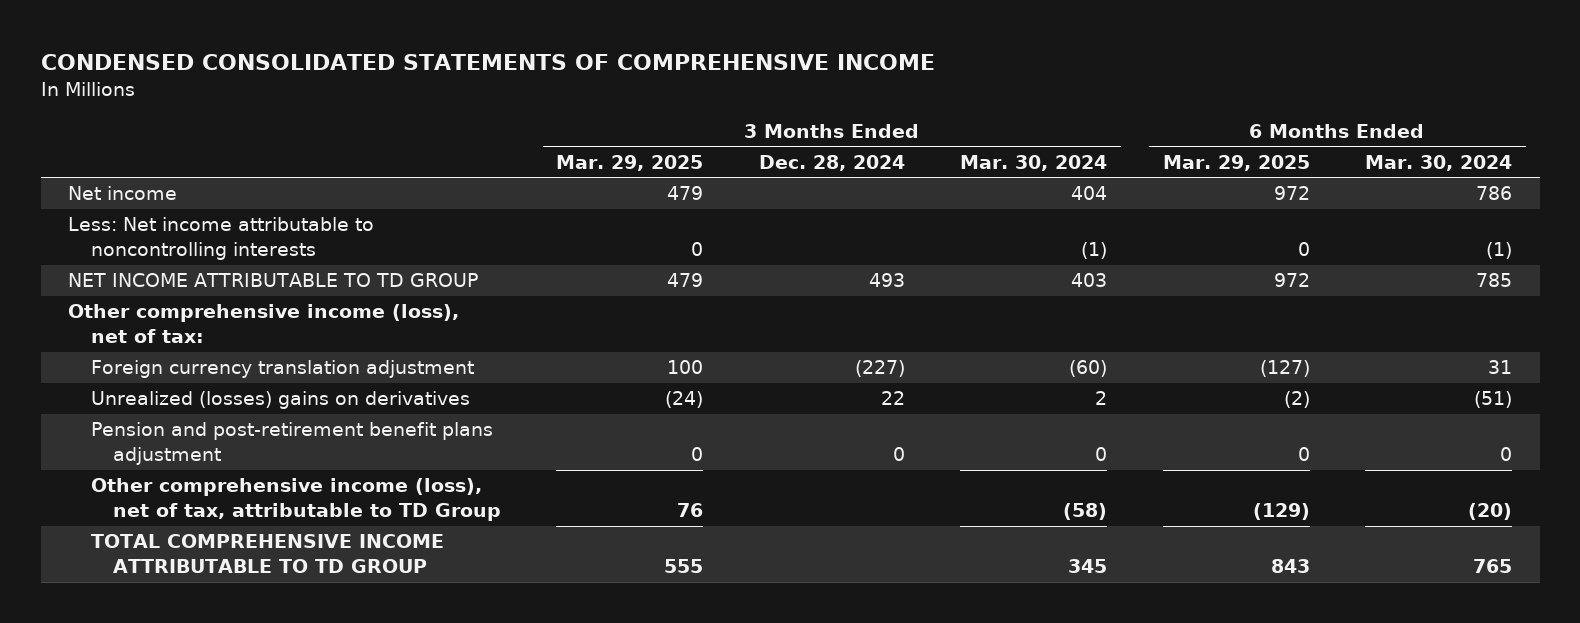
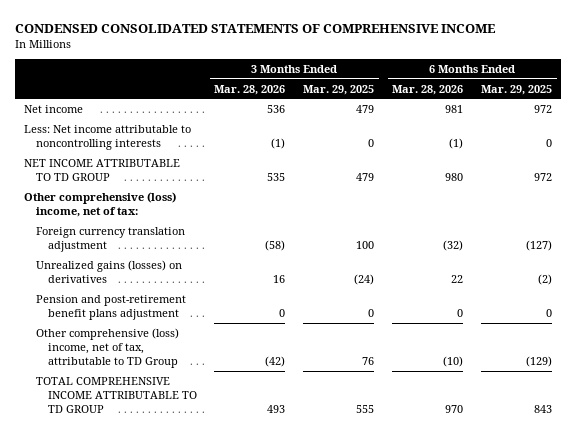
[758,155,905,172] Dec. 28, 2024 -> none
[960,155,1108,172] Mar. 30, 2024 -> none
[1364,155,1512,172] Mar. 30, 2024 -> none
none -> [214,84,286,95] Mar. 28, 2026
none -> [392,84,464,95] Mar. 28, 2026
[68,304,460,344] Other comprehensive income (loss), net of tax: -> [24,191,177,218] Other comprehensive (loss) income, net of tax:
[90,391,470,410] Unrealized (losses) gains on derivatives -> [35,259,182,284] Unrealized gains (losses) on derivatives
[90,478,502,522] Other comprehensive income (loss), net of tax, attributable to TD Group -> [35,327,179,369] Other comprehensive (loss) income, net of tax, attributable to TD Group

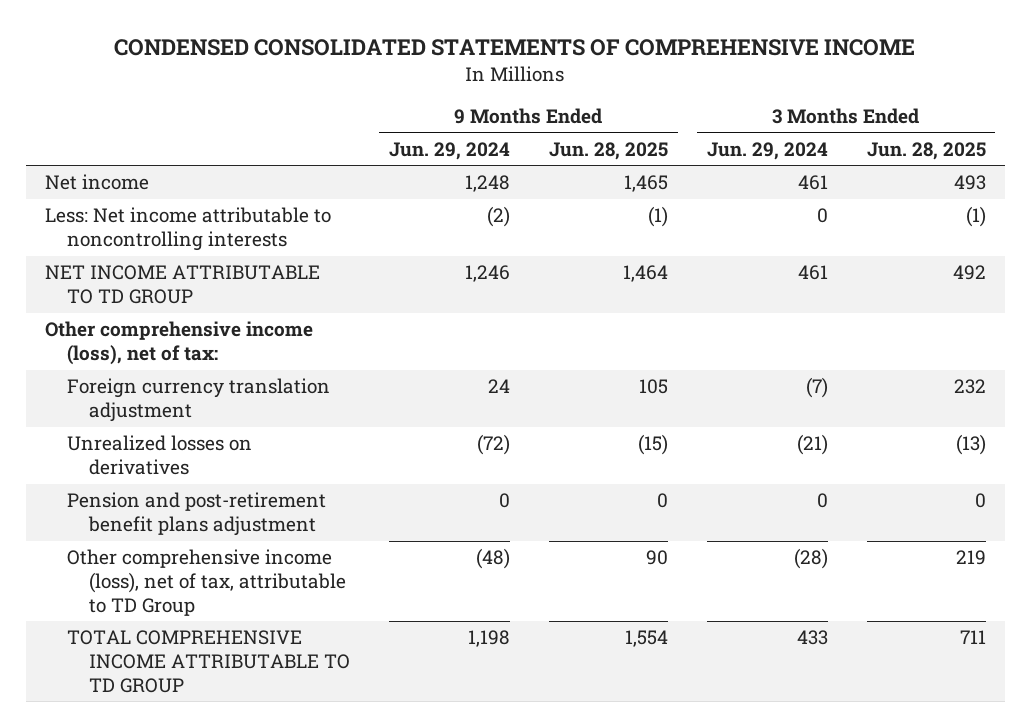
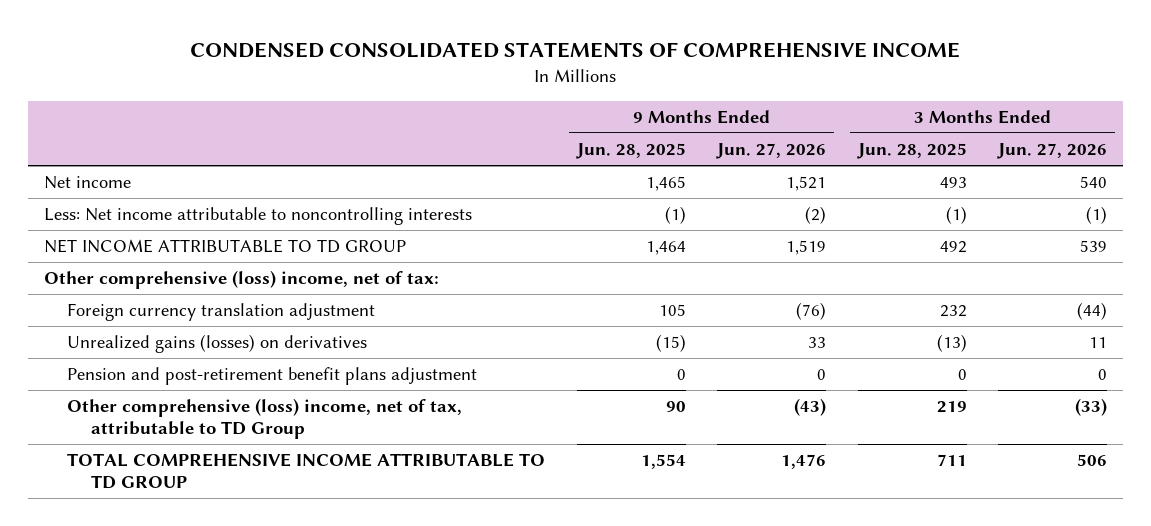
[389,141,511,160] Jun. 29, 2024 -> none
[706,141,828,160] Jun. 29, 2024 -> none
none -> [716,143,827,160] Jun. 27, 2026
none -> [997,143,1108,160] Jun. 27, 2026
[45,321,314,366] Other comprehensive income (loss), net of tax: -> [43,270,439,290] Other comprehensive (loss) income, net of tax:
[67,435,253,476] Unrealized losses on derivatives -> [67,334,368,354] Unrealized gains (losses) on derivatives
[67,549,347,616] Other comprehensive income (loss), net of tax, attributable to TD Group -> [67,398,463,440] Other comprehensive (loss) income, net of tax, attributable to TD Group

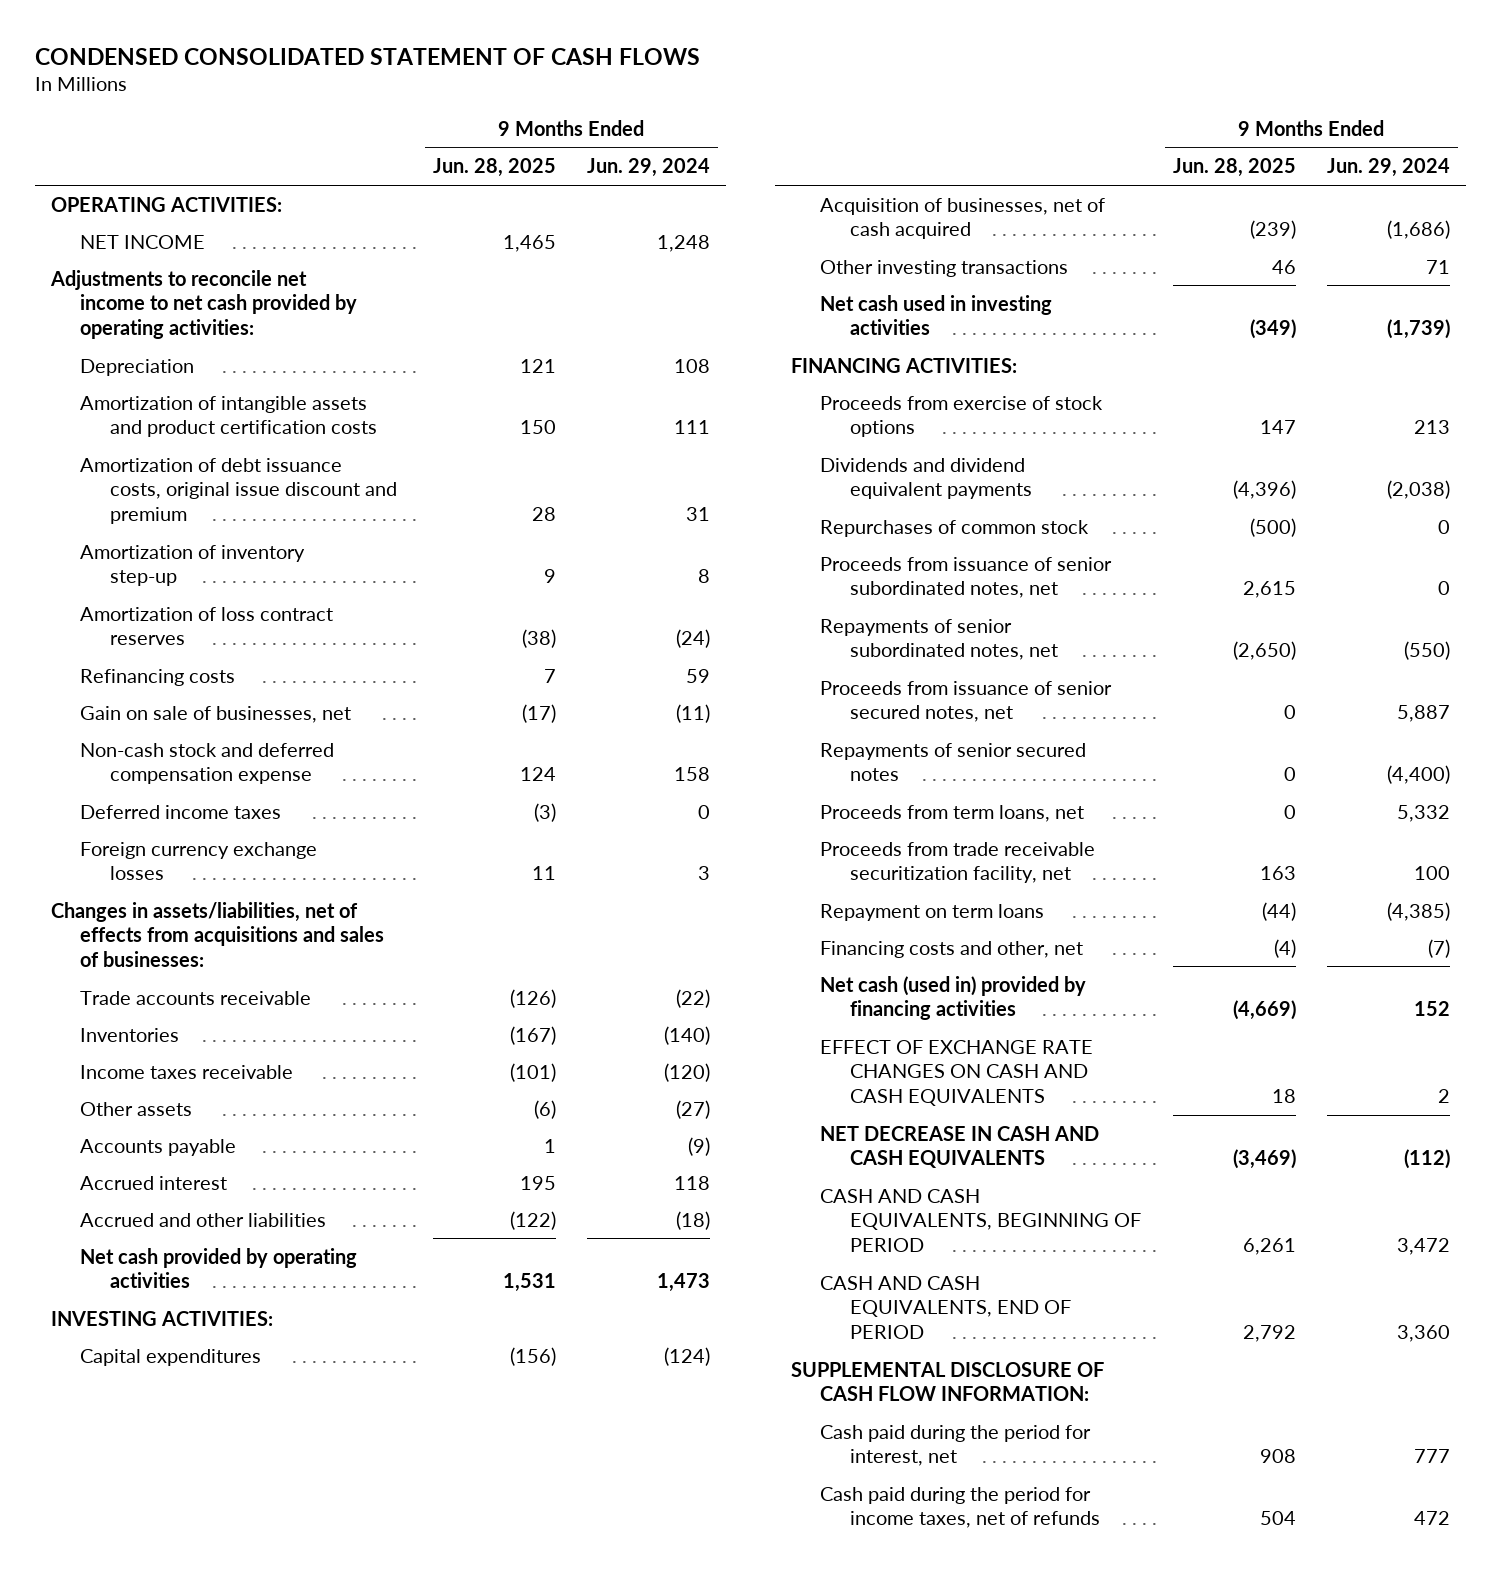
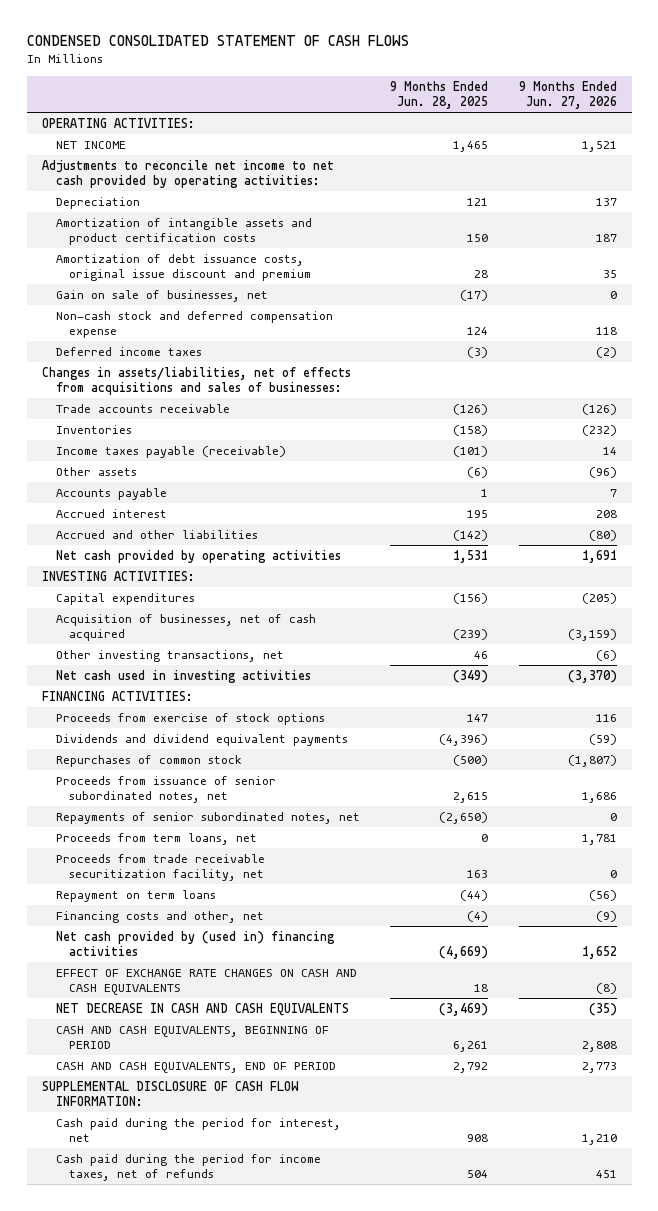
[587,158,711,178] Jun. 29, 2024 -> none
none -> [518,80,617,110] 9 Months Ended Jun. 27, 2026
[80,544,306,587] Amortization of inventory step-up -> none
[80,606,334,646] Amortization of loss contract reserves -> none
[80,668,236,686] Refinancing costs -> none
[80,841,318,881] Foreign currency exchange losses -> none
[509,1025,556,1045] (167) -> [453,424,489,436] (158)
[80,1064,294,1079] Income taxes receivable -> [55,445,286,458] Income taxes payable (receivable)
[509,1210,556,1230] (122) -> [453,529,489,541] (142)
[820,259,1069,277] Other investing transactions -> [55,649,284,662] Other investing transactions, net
[820,680,1113,723] Proceeds from issuance of senior secured notes, net -> none
[820,742,1087,782] Repayments of senior secured notes -> none
[820,975,1087,1021] Net cash (used in) provided by financing activities -> [55,930,335,957] Net cash provided by (used in) financing activities

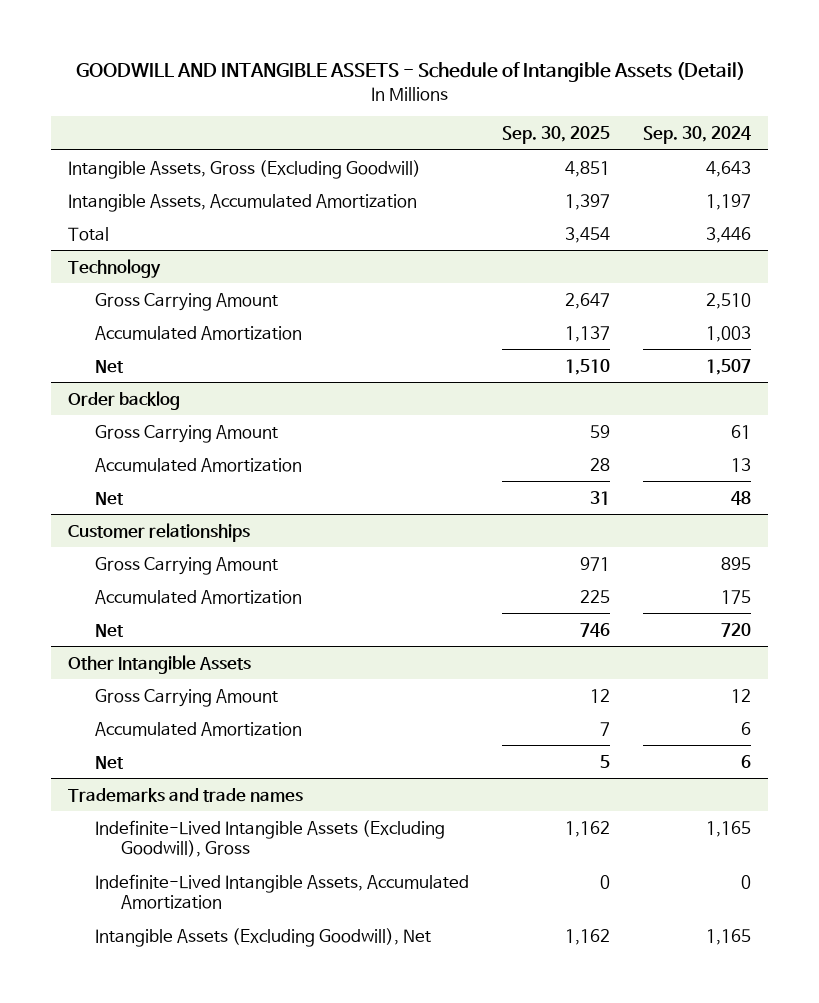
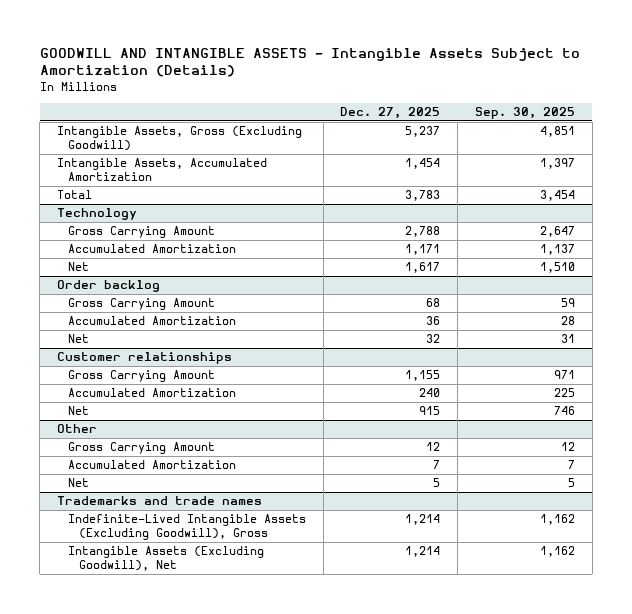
[75,62,745,83] GOODWILL AND INTANGIBLE ASSETS - Schedule of Intangible Assets (Detail) -> [39,47,580,78] GOODWILL AND INTANGIBLE ASSETS - Intangible Assets Subject to Amortization (Details)
[643,126,752,145] Sep. 30, 2024 -> none
none -> [340,106,441,119] Dec. 27, 2025
[67,654,251,674] Other Intangible Assets -> [57,424,98,434] Other
[94,873,469,910] Indefinite-Lived Intangible Assets, Accumulated Amortization -> none

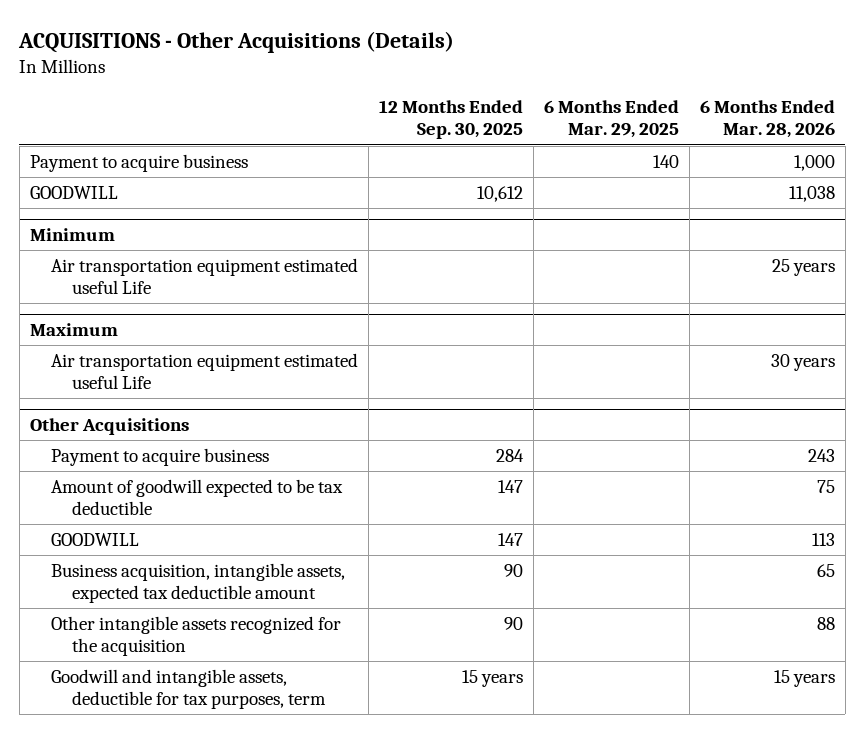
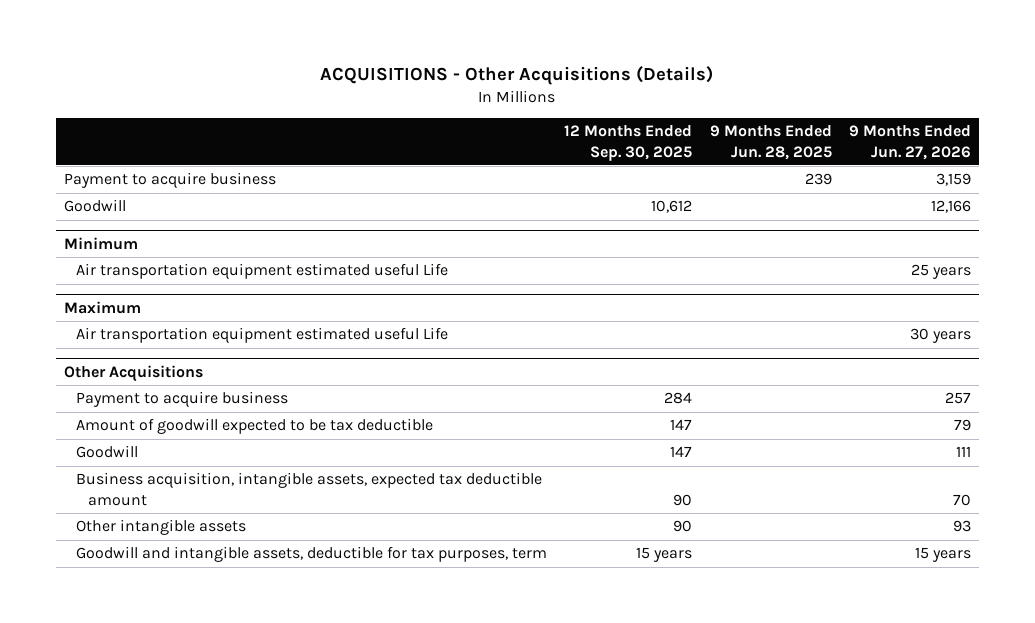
[543,100,679,139] 6 Months Ended Mar. 29, 2025 -> none
[699,100,835,139] 6 Months Ended Mar. 28, 2026 -> none
none -> [709,125,832,160] 9 Months Ended Jun. 28, 2025
none -> [848,125,971,160] 9 Months Ended Jun. 27, 2026
[29,185,118,199] GOODWILL -> [64,199,127,213] Goodwill
[51,532,140,546] GOODWILL -> [76,445,139,459] Goodwill
[51,615,342,656] Other intangible assets recognized for the acquisition -> [76,519,247,536] Other intangible assets

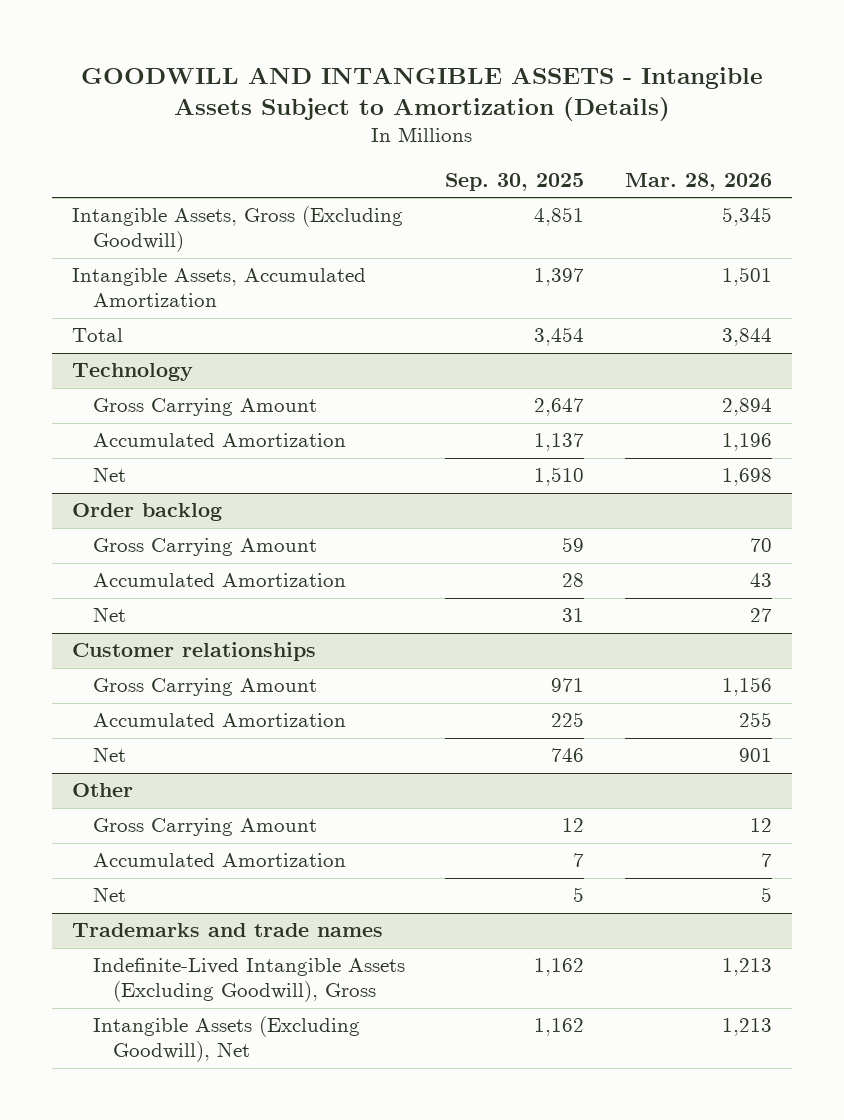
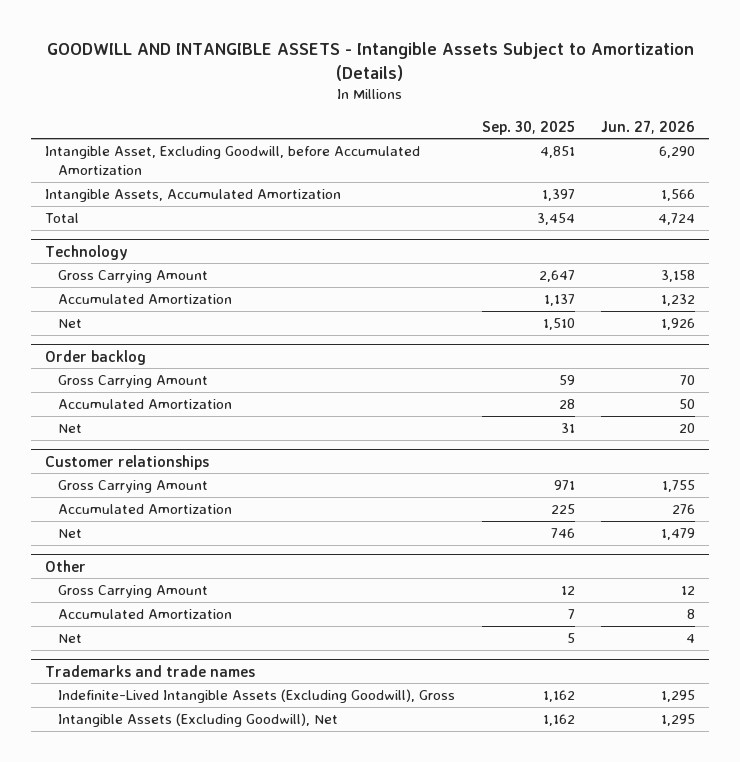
[624,172,772,191] Mar. 28, 2026 -> none
none -> [601,119,696,134] Jun. 27, 2026
[72,206,404,253] Intangible Assets, Gross (Excluding Goodwill) -> [44,146,420,175] Intangible Asset, Excluding Goodwill, before Accumulated Amortization

